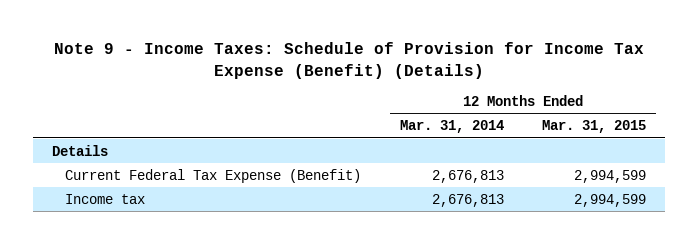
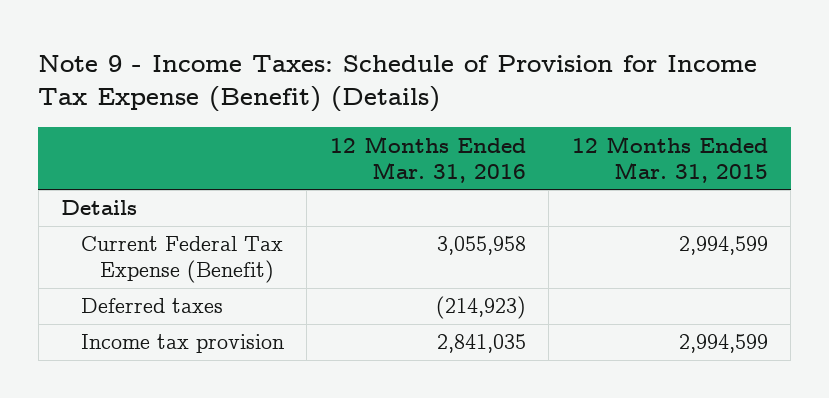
[399,120,504,134] Mar. 31, 2014 -> none
none -> [329,135,526,183] 12 Months Ended Mar. 31, 2016
none -> [80,298,223,314] Deferred taxes
[64,193,145,204] Income tax -> [80,334,284,354] Income tax provision

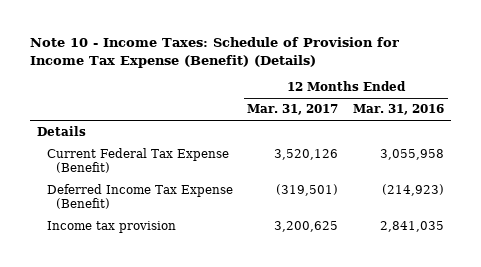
[38,54,758,113] Note 9 - Income Taxes: Schedule of Provision for Income Tax Expense (Benefit) (Details) -> [29,37,399,68] Note 10 - Income Taxes: Schedule of Provision for Income Tax Expense (Benefit) (Details)
[571,135,768,183] 12 Months Ended Mar. 31, 2015 -> none
none -> [247,104,339,116] Mar. 31, 2017
[80,298,223,314] Deferred taxes -> [46,184,233,210] Deferred Income Tax Expense (Benefit)

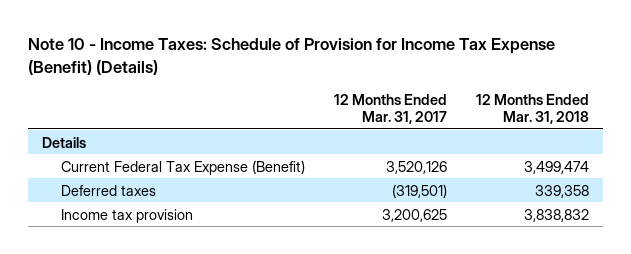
[353,104,445,116] Mar. 31, 2016 -> none
none -> [475,93,589,124] 12 Months Ended Mar. 31, 2018
[46,184,233,210] Deferred Income Tax Expense (Benefit) -> [61,184,157,196] Deferred taxes

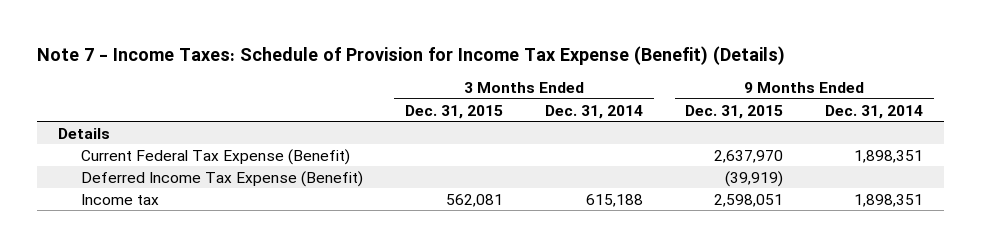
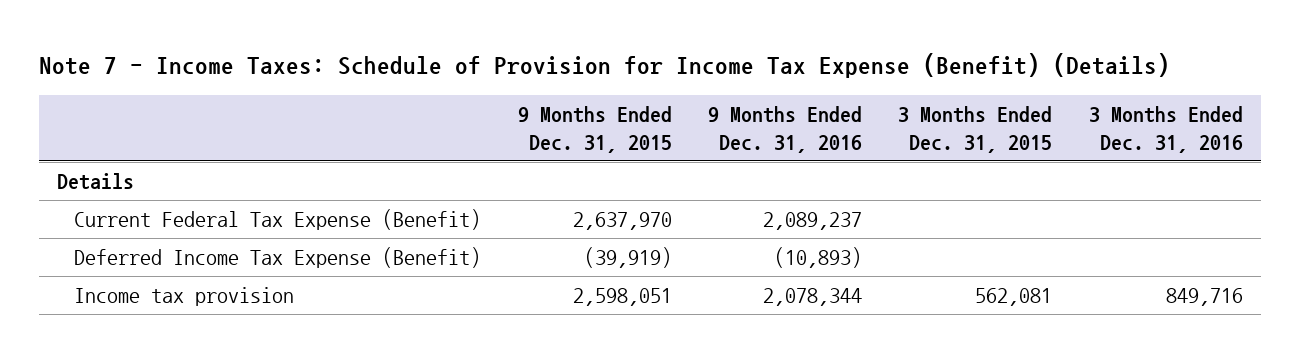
[545,104,644,119] Dec. 31, 2014 -> none
[825,104,924,119] Dec. 31, 2014 -> none
none -> [708,105,863,153] 9 Months Ended Dec. 31, 2016
none -> [1088,105,1243,153] 3 Months Ended Dec. 31, 2016
[80,193,159,205] Income tax -> [74,286,295,306] Income tax provision

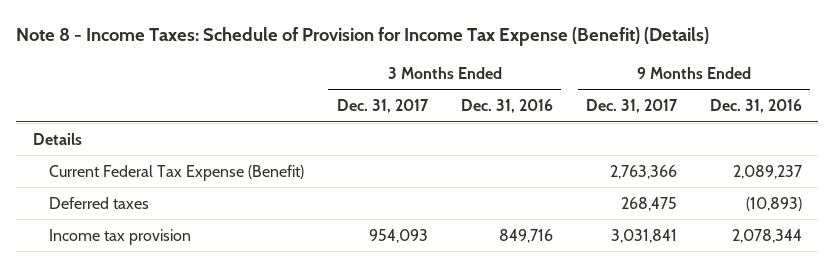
[39,53,1171,79] Note 7 - Income Taxes: Schedule of Provision for Income Tax Expense (Benefit) (Details) -> [16,27,710,47] Note 8 - Income Taxes: Schedule of Provision for Income Tax Expense (Benefit) (Details)
[517,105,672,153] 9 Months Ended Dec. 31, 2015 -> none
[898,105,1053,153] 3 Months Ended Dec. 31, 2015 -> none
none -> [336,99,429,114] Dec. 31, 2017
none -> [585,99,678,114] Dec. 31, 2017
[74,246,482,268] Deferred Income Tax Expense (Benefit) -> [48,196,149,209] Deferred taxes

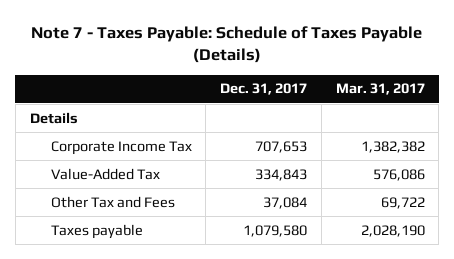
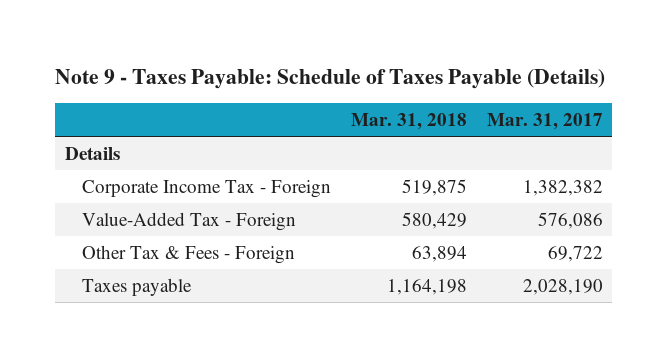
[31,25,423,64] Note 7 - Taxes Payable: Schedule of Taxes Payable (Details) -> [54,68,605,89] Note 9 - Taxes Payable: Schedule of Taxes Payable (Details)
[220,83,308,96] Dec. 31, 2017 -> none
none -> [350,112,467,130] Mar. 31, 2018
[50,140,192,155] Corporate Income Tax -> [81,179,331,198] Corporate Income Tax - Foreign
[50,167,160,180] Value-Added Tax -> [81,211,296,231] Value-Added Tax - Foreign
[50,195,175,208] Other Tax and Fees -> [81,244,295,264] Other Tax & Fees - Foreign

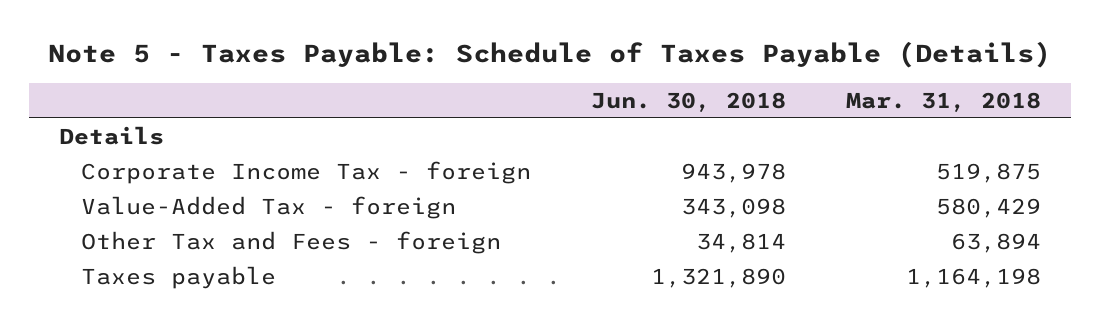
[54,68,605,89] Note 9 - Taxes Payable: Schedule of Taxes Payable (Details) -> [47,40,1051,68] Note 5 - Taxes Payable: Schedule of Taxes Payable (Details)
[486,112,603,130] Mar. 31, 2017 -> none
none -> [590,91,786,112] Jun. 30, 2018
[81,179,331,198] Corporate Income Tax - Foreign -> [81,160,532,184] Corporate Income Tax - foreign
[81,211,296,231] Value-Added Tax - Foreign -> [81,195,457,219] Value-Added Tax - foreign
[81,244,295,264] Other Tax & Fees - Foreign -> [81,230,502,254] Other Tax and Fees - foreign

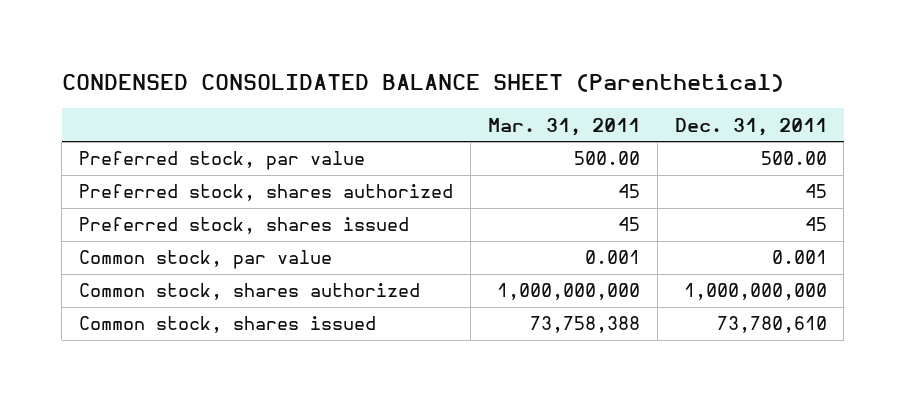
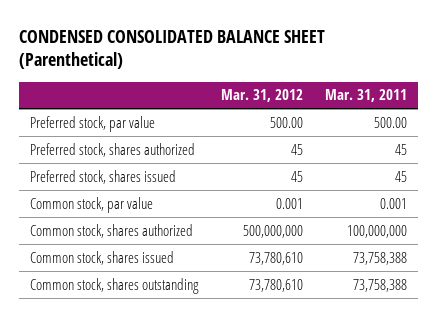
[674,117,827,136] Dec. 31, 2011 -> none
none -> [220,89,303,103] Mar. 31, 2012
[496,283,640,301] 1,000,000,000 -> [346,224,407,238] 100,000,000
none -> [30,277,200,294] Common stock, shares outstanding

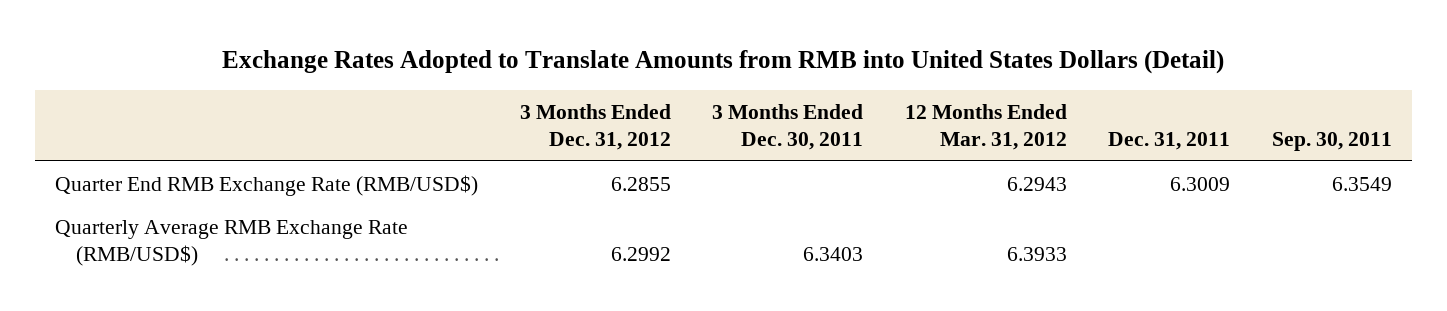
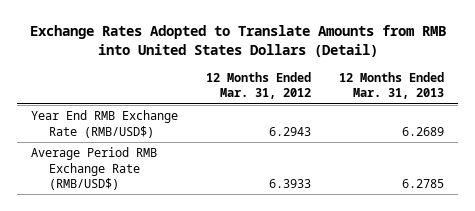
[519,103,671,151] 3 Months Ended Dec. 31, 2012 -> none
[712,103,864,151] 3 Months Ended Dec. 30, 2011 -> none
[1108,132,1231,151] Dec. 31, 2011 -> none
[1271,132,1392,152] Sep. 30, 2011 -> none
none -> [339,71,445,100] 12 Months Ended Mar. 31, 2013
[55,174,479,196] Quarter End RMB Exchange Rate (RMB/USD$) -> [31,110,179,138] Year End RMB Exchange Rate (RMB/USD$)
[55,219,409,267] Quarterly Average RMB Exchange Rate (RMB/USD$) -> [31,147,158,191] Average Period RMB Exchange Rate (RMB/USD$)

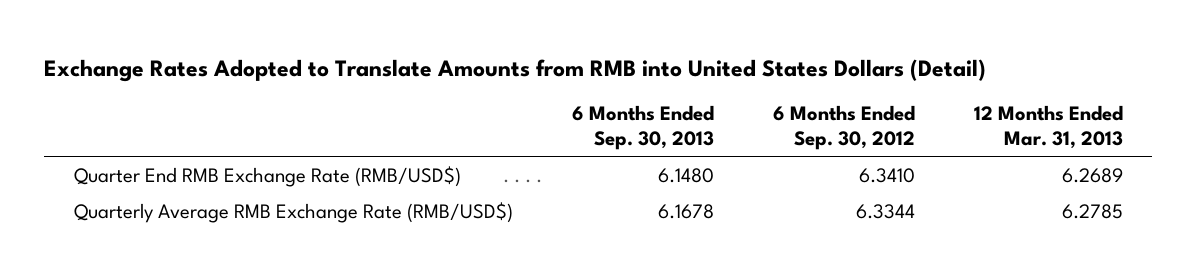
[206,71,312,100] 12 Months Ended Mar. 31, 2012 -> none
none -> [571,105,714,151] 6 Months Ended Sep. 30, 2013
none -> [772,105,915,151] 6 Months Ended Sep. 30, 2012
[31,110,179,138] Year End RMB Exchange Rate (RMB/USD$) -> [73,165,461,187] Quarter End RMB Exchange Rate (RMB/USD$)
[31,147,158,191] Average Period RMB Exchange Rate (RMB/USD$) -> [73,201,513,223] Quarterly Average RMB Exchange Rate (RMB/USD$)

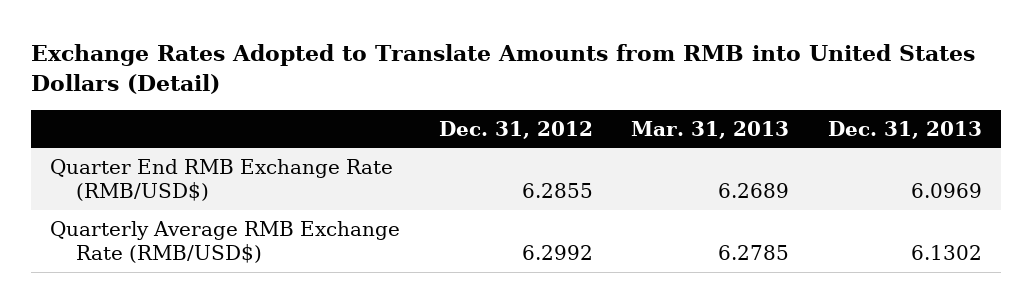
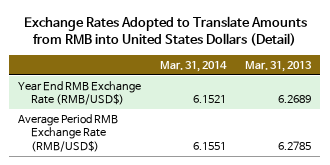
[438,120,593,139] Dec. 31, 2012 -> none
[827,120,982,139] Dec. 31, 2013 -> none
none -> [160,61,228,73] Mar. 31, 2014
[50,158,394,202] Quarter End RMB Exchange Rate (RMB/USD$) -> [18,80,142,106] Year End RMB Exchange Rate (RMB/USD$)
[50,220,401,264] Quarterly Average RMB Exchange Rate (RMB/USD$) -> [18,113,119,152] Average Period RMB Exchange Rate (RMB/USD$)

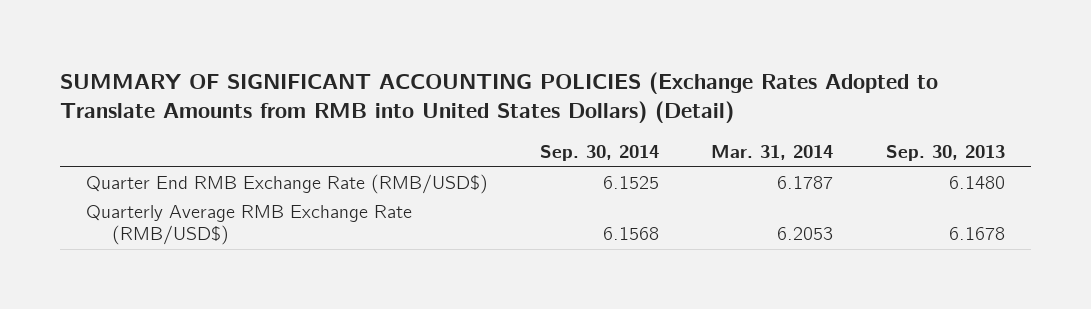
[23,15,307,47] Exchange Rates Adopted to Translate Amounts from RMB into United States Dollars (Detail) -> [59,72,938,124] SUMMARY OF SIGNIFICANT ACCOUNTING POLICIES (Exchange Rates Adopted to Translate Amounts from RMB into United States Dollars) (Detail)
[245,61,313,73] Mar. 31, 2013 -> none
none -> [540,145,660,162] Sep. 30, 2014
none -> [885,145,1005,162] Sep. 30, 2013
[18,80,142,106] Year End RMB Exchange Rate (RMB/USD$) -> [85,174,488,195] Quarter End RMB Exchange Rate (RMB/USD$)
[193,95,227,104] 6.1521 -> [777,176,834,190] 6.1787
[18,113,119,152] Average Period RMB Exchange Rate (RMB/USD$) -> [85,205,412,246] Quarterly Average RMB Exchange Rate (RMB/USD$)
[193,141,227,150] 6.1551 -> [777,227,834,241] 6.2053

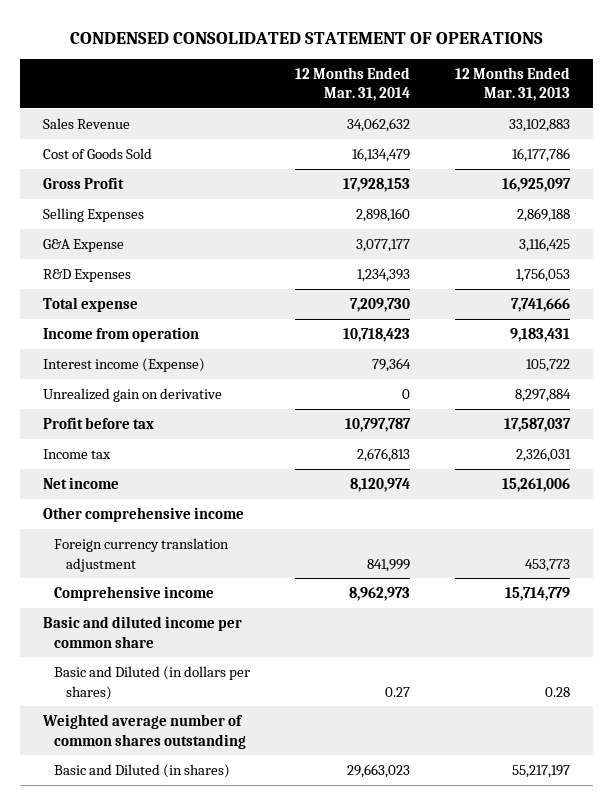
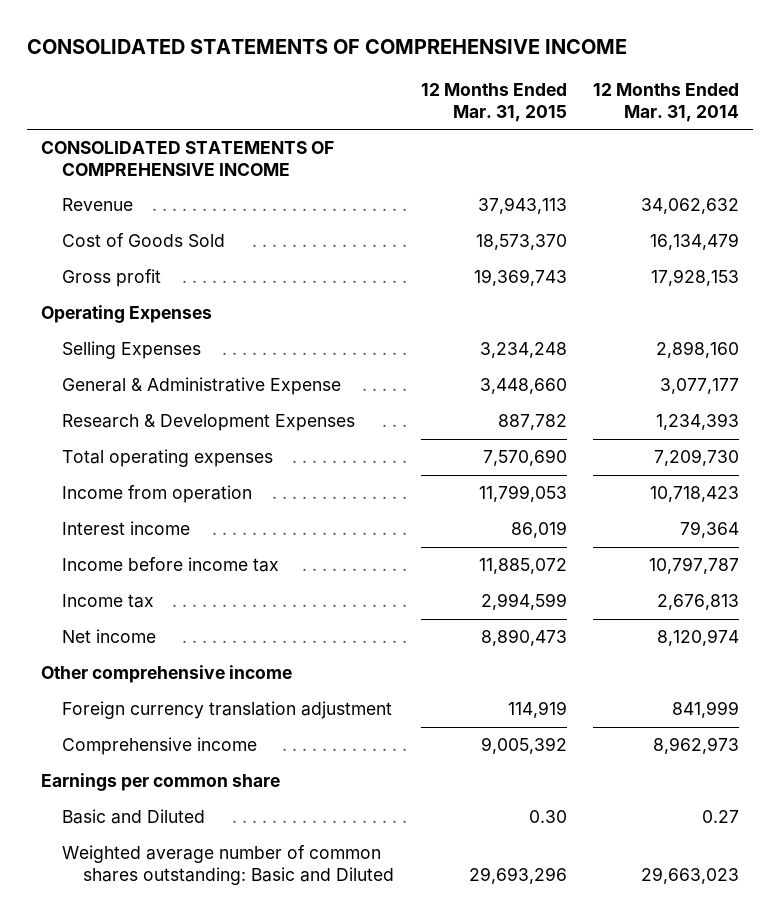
[69,31,543,44] CONDENSED CONSOLIDATED STATEMENT OF OPERATIONS -> [27,39,628,55] CONSOLIDATED STATEMENTS OF COMPREHENSIVE INCOME
[455,66,571,102] 12 Months Ended Mar. 31, 2013 -> none
none -> [420,82,567,122] 12 Months Ended Mar. 31, 2015
none -> [40,141,334,176] CONSOLIDATED STATEMENTS OF COMPREHENSIVE INCOME
[42,117,130,129] Sales Revenue -> [61,198,133,212] Revenue
[42,176,124,189] Gross Profit -> [61,269,161,288] Gross profit
none -> [40,305,212,324] Operating Expenses
[42,238,124,252] G&A Expense -> [61,377,341,396] General & Administrative Expense
[42,268,131,282] R&D Expenses -> [61,414,355,432] Research & Development Expenses
[42,296,138,312] Total expense -> [61,449,273,468] Total operating expenses
[42,387,222,402] Unrealized gain on derivative -> none
[42,357,205,372] Interest income (Expense) -> [61,521,190,536] Interest income
[42,416,154,429] Profit before tax -> [61,557,279,573] Income before income tax
[41,713,247,749] Weighted average number of common shares outstanding -> none
[42,615,242,648] Basic and diluted income per common share -> [40,773,280,792] Earnings per common share
[54,665,251,700] Basic and Diluted (in dollars per shares) -> [61,809,205,825] Basic and Diluted
[54,763,231,778] Basic and Diluted (in shares) -> [61,845,394,885] Weighted average number of common shares outstanding: Basic and Diluted

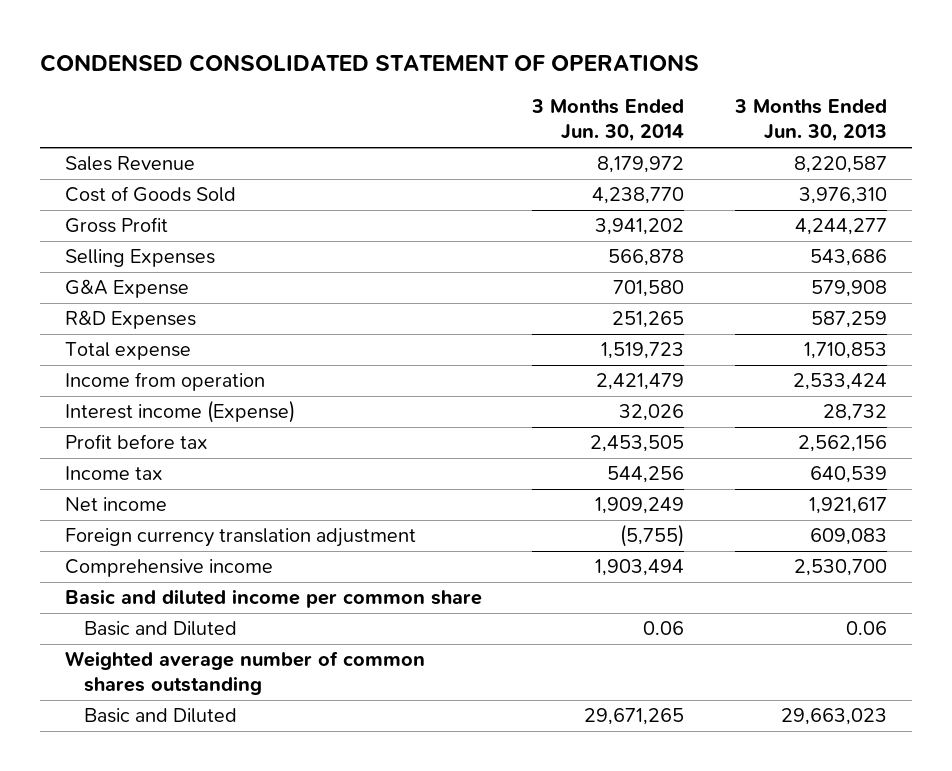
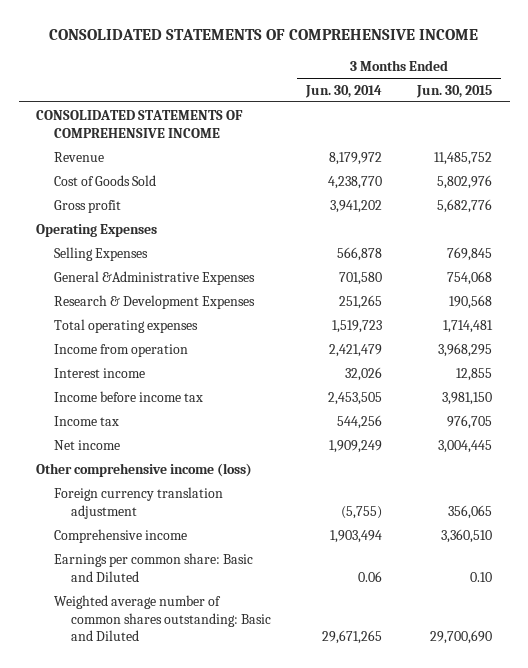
[40,54,700,73] CONDENSED CONSOLIDATED STATEMENT OF OPERATIONS -> [49,29,479,41] CONSOLIDATED STATEMENTS OF COMPREHENSIVE INCOME
[733,99,887,143] 3 Months Ended Jun. 30, 2013 -> none
none -> [416,84,493,98] Jun. 30, 2015
none -> [35,109,243,138] CONSOLIDATED STATEMENTS OF COMPREHENSIVE INCOME
[65,156,196,172] Sales Revenue -> [53,151,104,162] Revenue
[65,217,169,234] Gross Profit -> [53,199,121,213] Gross profit
none -> [35,223,157,237] Operating Expenses
[65,279,190,299] G&A Expense -> [53,270,255,285] General &Administrative Expenses
[65,310,197,330] R&D Expenses -> [53,294,255,309] Research & Development Expenses
[65,342,192,361] Total expense -> [53,318,198,333] Total operating expenses
[65,400,296,424] Interest income (Expense) -> [53,367,145,378] Interest income
[65,434,209,450] Profit before tax -> [53,390,203,402] Income before income tax
none -> [35,462,252,477] Other comprehensive income (loss)
[65,589,483,609] Basic and diluted income per common share -> none
[65,651,426,696] Weighted average number of common shares outstanding -> none
[84,621,238,637] Basic and Diluted -> [53,552,253,582] Earnings per common share: Basic and Diluted
[84,708,238,724] Basic and Diluted -> [53,594,272,642] Weighted average number of common shares outstanding: Basic and Diluted

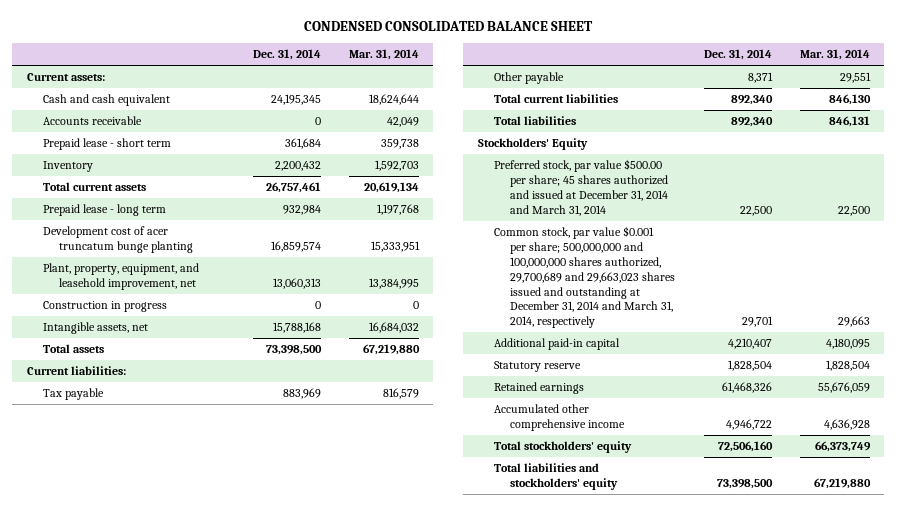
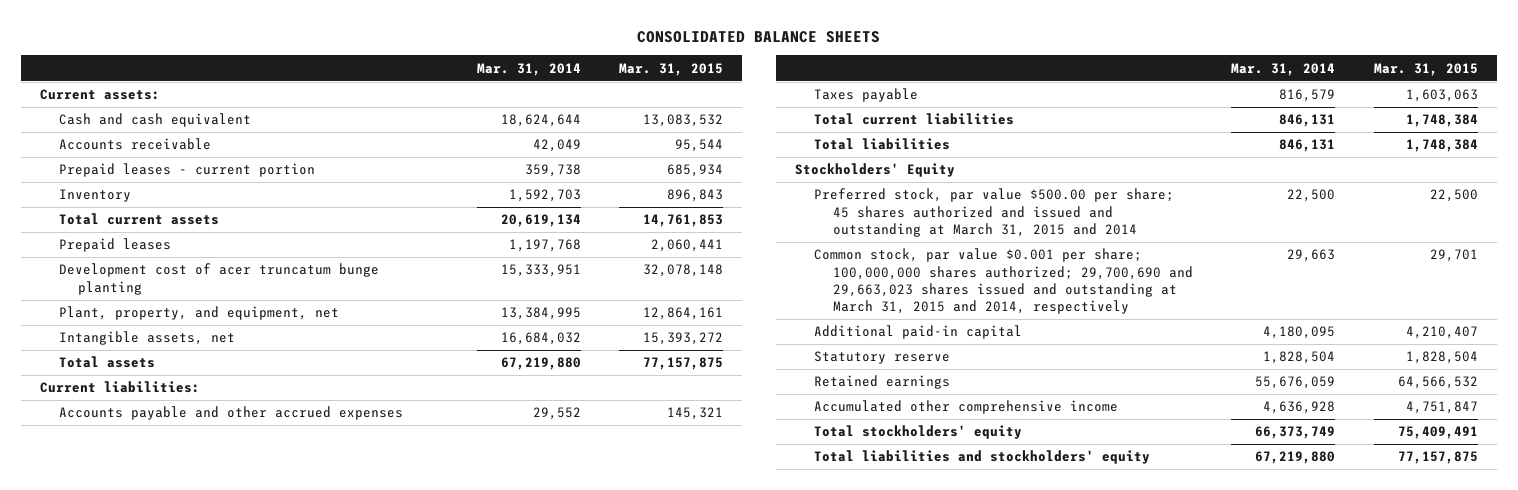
[304,20,594,31] CONDENSED CONSOLIDATED BALANCE SHEET -> [637,30,881,43] CONSOLIDATED BALANCE SHEETS
[252,48,321,60] Dec. 31, 2014 -> none
none -> [618,62,723,76] Mar. 31, 2015
[42,138,171,151] Prepaid lease - short term -> [59,163,316,178] Prepaid leases - current portion
[42,204,166,217] Prepaid lease - long term -> [59,238,172,253] Prepaid leases
[42,301,167,313] Construction in progress -> none
[42,263,199,291] Plant, property, equipment, and leasehold improvement, net -> [59,306,340,321] Plant, property, and equipment, net
[493,72,564,85] Other payable -> none
none -> [59,406,404,421] Accounts payable and other accrued expenses
[42,388,104,401] Tax payable -> [814,88,919,103] Taxes payable
[829,94,872,106] 846,130 -> [1279,114,1336,128] 846,131
[493,159,669,216] Preferred stock, par value $500.00 per share; 45 shares authorized and issued at December 31, 2014 and March 31, 2014 -> [814,188,1175,238] Preferred stock, par value $500.00 per share; 45 shares authorized and issued and outstanding at March 31, 2015 and 2014
[493,226,676,329] Common stock, par value $0.001 per share; 500,000,000 and 100,000,000 shares authorized, 29,700,689 and 29,663,023 shares issued and outstanding at December 31, 2014 and March 31, 2014, respectively -> [814,248,1193,315] Common stock, par value $0.001 per share; 100,000,000 shares authorized; 29,700,690 and 29,663,023 shares issued and outstanding at March 31, 2015 and 2014, respectively

